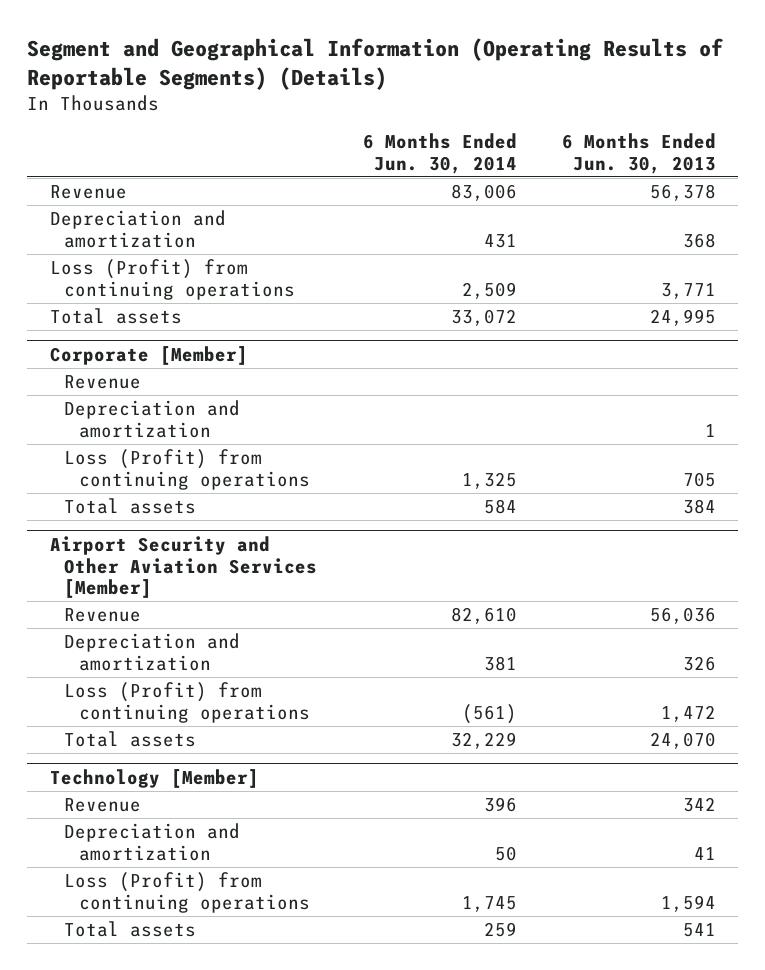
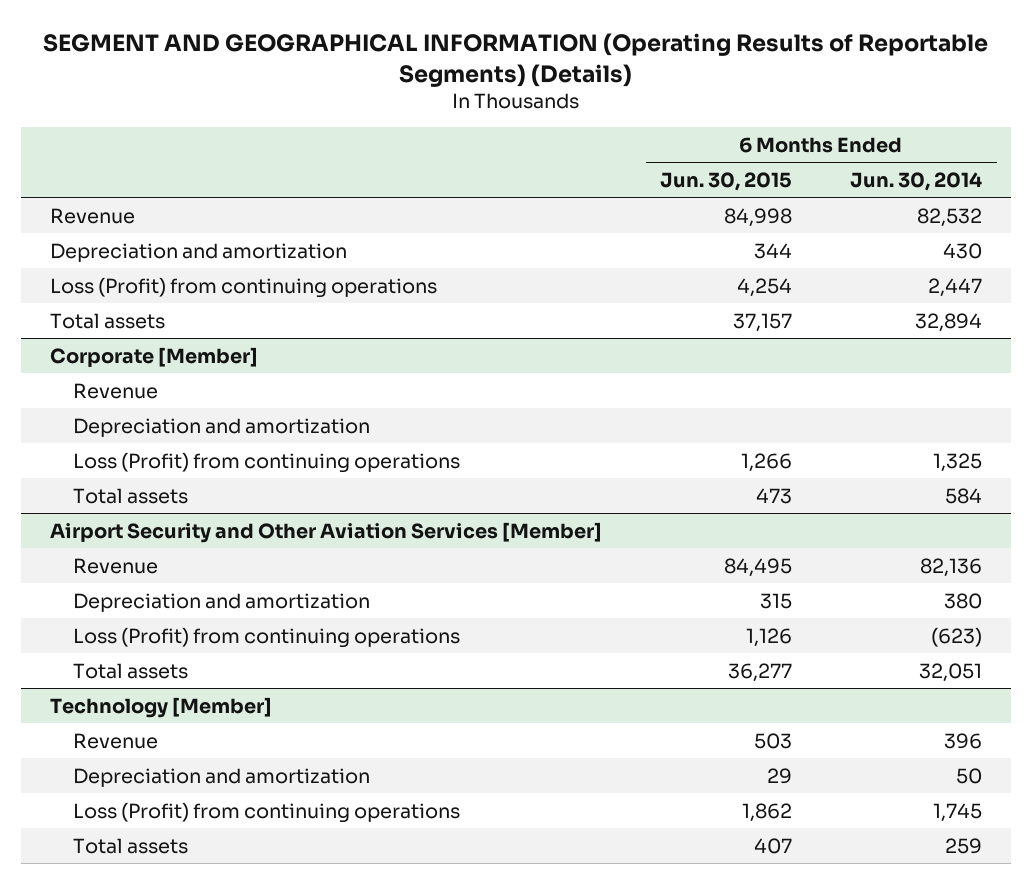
[27,37,724,90] Segment and Geographical Information (Operating Results of Reportable Segments) (Details) -> [43,33,989,87] SEGMENT AND GEOGRAPHICAL INFORMATION (Operating Results of Reportable Segments) (Details)
[561,132,716,174] 6 Months Ended Jun. 30, 2013 -> none
none -> [660,171,793,191] Jun. 30, 2015
[450,183,517,201] 83,006 -> [917,207,983,227] 82,532
[483,233,517,248] 431 -> [943,242,983,259] 430
[461,281,517,299] 2,509 -> [928,277,983,297] 2,447
[450,308,517,326] 33,072 -> [915,312,983,332] 32,894
[450,606,517,624] 82,610 -> [920,557,983,577] 82,136
[483,655,517,671] 381 -> [944,592,983,609] 380
[461,703,517,724] (561) -> [931,626,983,647] (623)
[450,731,517,749] 32,229 -> [919,662,983,682] 32,051

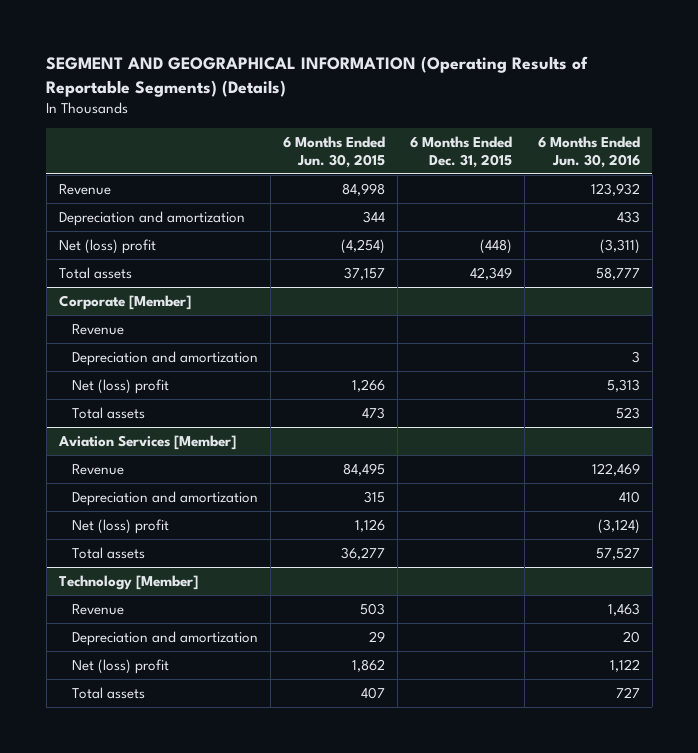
[850,171,983,191] Jun. 30, 2014 -> none
none -> [410,135,513,169] 6 Months Ended Dec. 31, 2015
none -> [537,135,640,169] 6 Months Ended Jun. 30, 2016
[50,276,438,298] Loss (Profit) from continuing operations -> none
none -> [58,238,156,254] Net (loss) profit
[72,451,460,473] Loss (Profit) from continuing operations -> [71,378,169,394] Net (loss) profit
[50,521,603,543] Airport Security and Other Aviation Services [Member] -> [57,434,236,450] Aviation Services [Member]
[72,626,460,648] Loss (Profit) from continuing operations -> [71,518,169,534] Net (loss) profit
[72,801,460,823] Loss (Profit) from continuing operations -> [71,658,169,674] Net (loss) profit

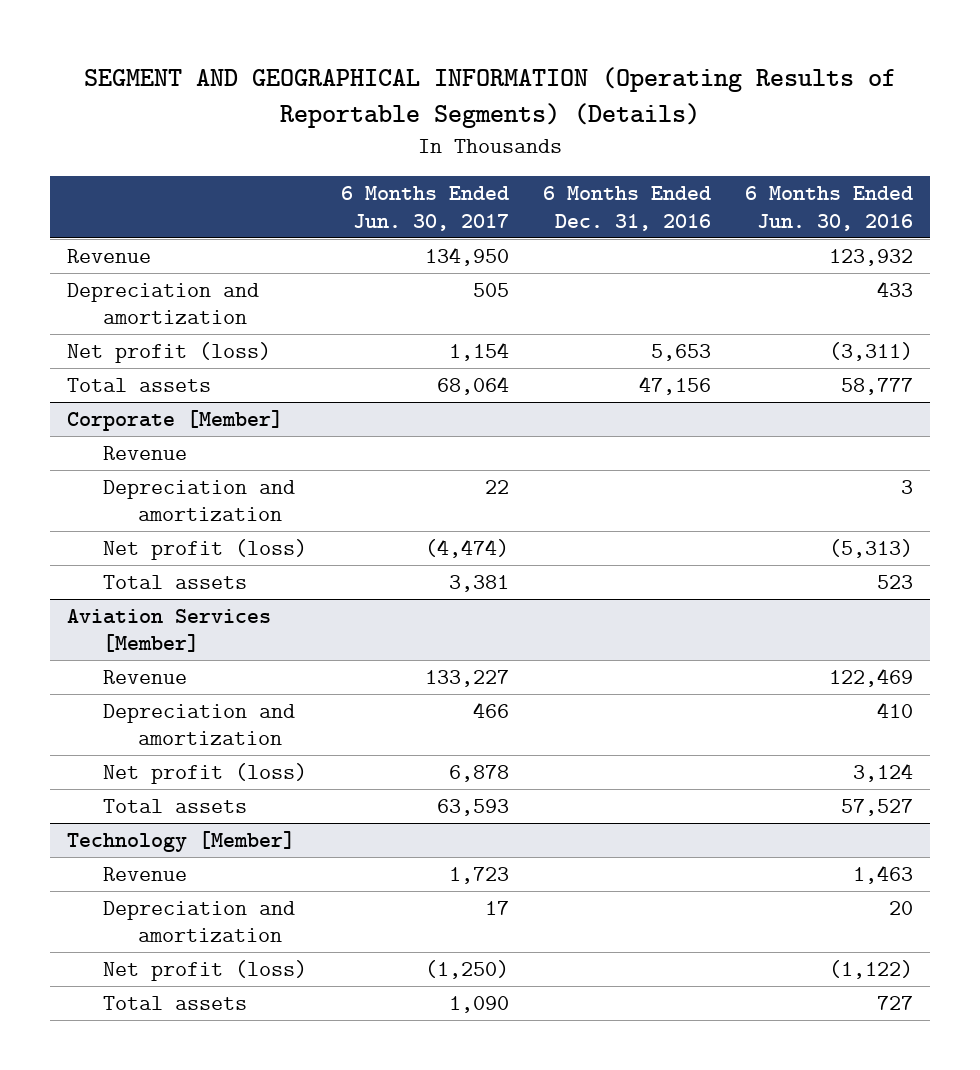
[283,135,386,169] 6 Months Ended Jun. 30, 2015 -> none
[410,135,513,169] 6 Months Ended Dec. 31, 2015 -> none
none -> [340,186,509,231] 6 Months Ended Jun. 30, 2017
none -> [542,186,711,231] 6 Months Ended Dec. 31, 2016
[58,238,156,254] Net (loss) profit -> [67,341,272,363] Net profit (loss)
[71,378,169,394] Net (loss) profit -> [102,538,307,560] Net profit (loss)
[606,378,640,392] 5,313 -> [828,538,913,558] (5,313)
[71,518,169,534] Net (loss) profit -> [102,762,307,784] Net profit (loss)
[597,518,640,534] (3,124) -> [852,762,913,782] 3,124
[71,658,169,674] Net (loss) profit -> [102,959,307,981] Net profit (loss)
[609,658,640,672] 1,122 -> [828,959,913,979] (1,122)

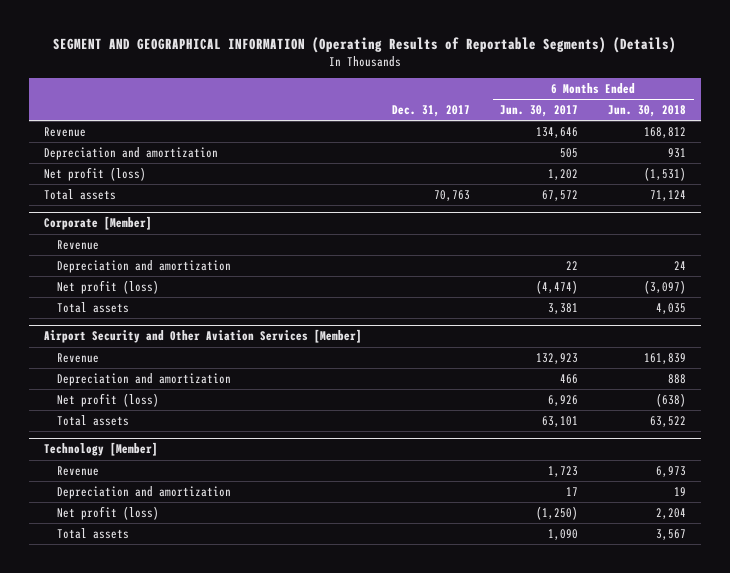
[542,186,711,231] 6 Months Ended Dec. 31, 2016 -> none
[744,186,913,231] 6 Months Ended Jun. 30, 2016 -> none
none -> [392,105,471,118] Dec. 31, 2017
none -> [608,105,687,118] Jun. 30, 2018
[424,246,509,266] 134,950 -> [536,126,579,138] 134,646
[448,341,509,361] 1,154 -> [548,168,579,180] 1,202
[436,375,509,395] 68,064 -> [542,189,579,201] 67,572
[67,608,272,653] Aviation Services [Member] -> [44,329,363,344] Airport Security and Other Aviation Services [Member]
[424,669,509,687] 133,227 -> [536,352,579,364] 132,923
[448,764,509,782] 6,878 -> [548,394,579,406] 6,926
[436,798,509,816] 63,593 -> [542,415,579,427] 63,101

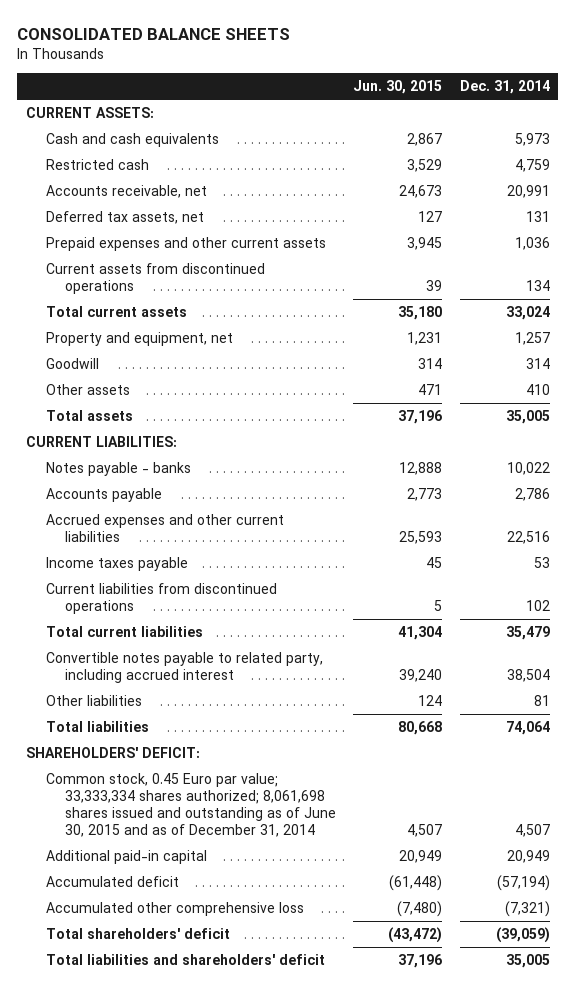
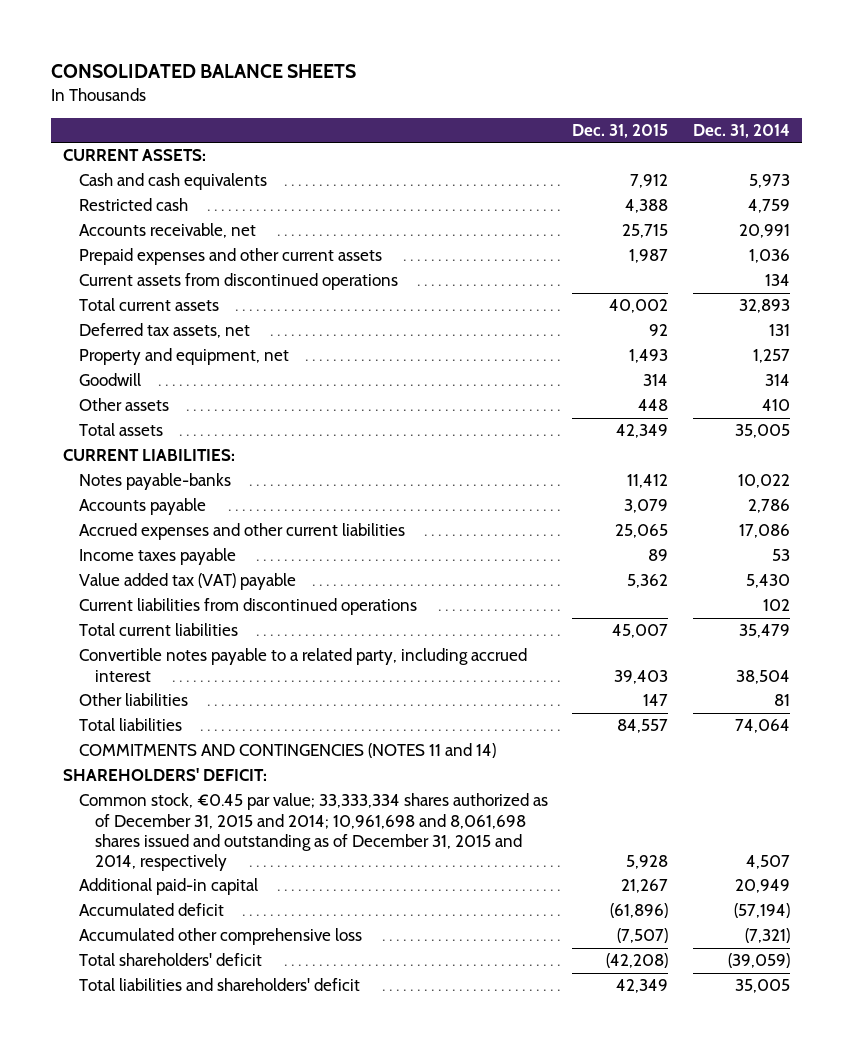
[353,80,443,95] Jun. 30, 2015 -> none
none -> [572,123,669,138] Dec. 31, 2015
[505,306,550,321] 33,024 -> [738,299,790,314] 32,893
[45,211,204,225] Deferred tax assets, net -> [78,323,250,339] Deferred tax assets, net
[45,462,191,477] Notes payable - banks -> [78,473,231,491] Notes payable-banks
[506,531,550,545] 22,516 -> [738,524,790,539] 17,086
none -> [78,573,296,591] Value added tax (VAT) payable
[45,652,323,684] Convertible notes payable to related party, including accrued interest -> [78,648,527,682] Convertible notes payable to a related party, including accrued interest
none -> [78,743,496,759] COMMITMENTS AND CONTINGENCIES (NOTES 11 and 14)
[45,773,336,837] Common stock, 0.45 Euro par value; 33,333,334 shares authorized; 8,061,698 shares issued and outstanding as of June 30, 2015 and as of December 31, 2014 -> [78,793,548,871] Common stock, €0.45 par value; 33,333,334 shares authorized as of December 31, 2015 and 2014; 10,961,698 and 8,061,698 shares issued and outstanding as of December 31, 2015 and 2014, respectively

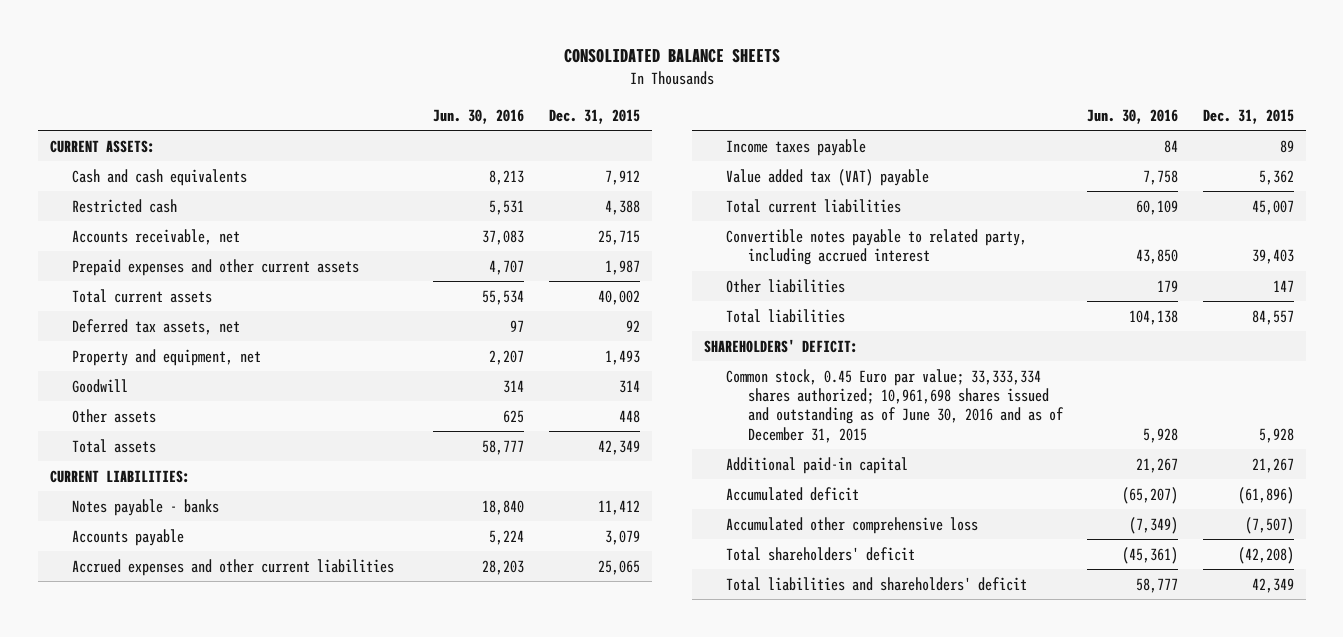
[692,123,790,138] Dec. 31, 2014 -> none
none -> [433,108,525,124] Jun. 30, 2016
[78,273,398,291] Current assets from discontinued operations -> none
[78,473,231,491] Notes payable-banks -> [71,498,219,516] Notes payable - banks
[78,598,417,616] Current liabilities from discontinued operations -> none
[78,648,527,682] Convertible notes payable to a related party, including accrued interest -> [725,228,1027,266] Convertible notes payable to related party, including accrued interest
[78,743,496,759] COMMITMENTS AND CONTINGENCIES (NOTES 11 and 14) -> none
[78,793,548,871] Common stock, €0.45 par value; 33,333,334 shares authorized as of December 31, 2015 and 2014; 10,961,698 and 8,061,698 shares issued and outstanding as of December 31, 2015 and 2014, respectively -> [725,368,1064,443] Common stock, 0.45 Euro par value; 33,333,334 shares authorized; 10,961,698 shares issued and outstanding as of June 30, 2016 and as of December 31, 2015

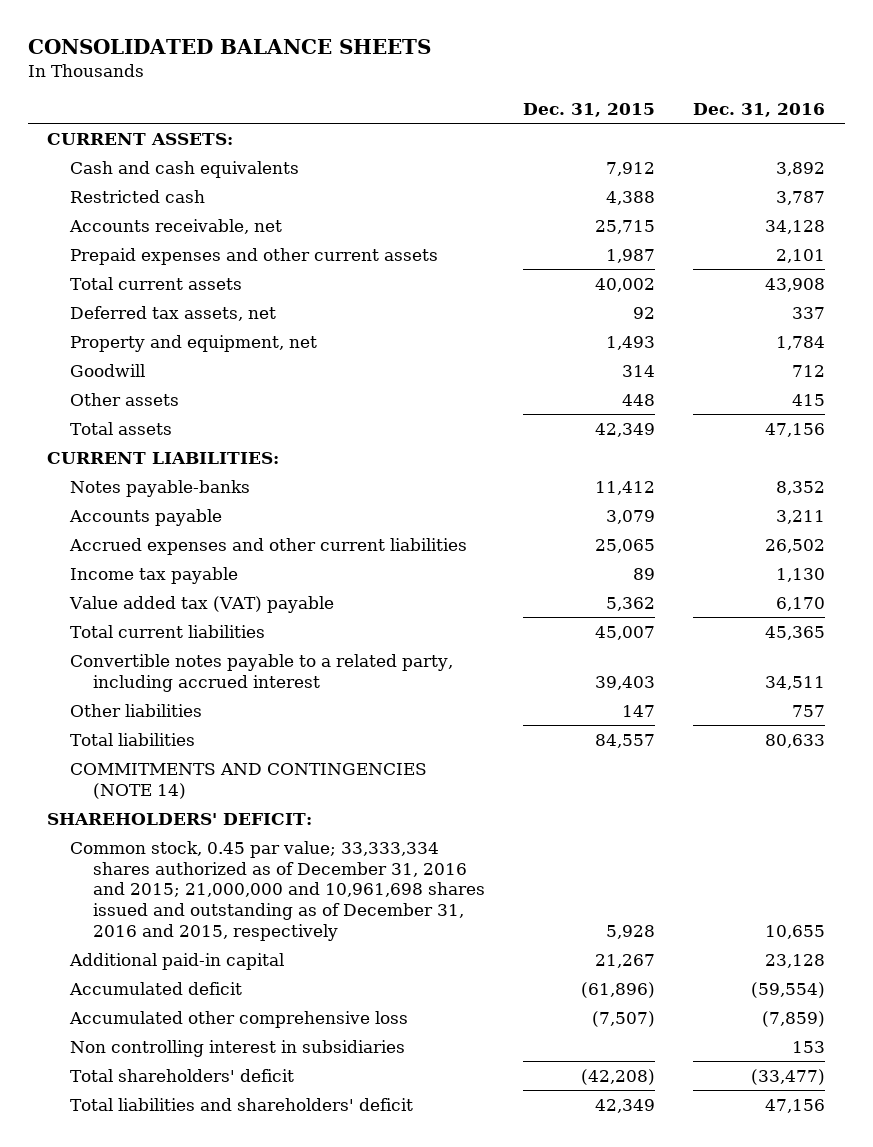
[433,108,525,124] Jun. 30, 2016 -> none
none -> [693,102,826,117] Dec. 31, 2016
[71,498,219,516] Notes payable - banks -> [69,479,250,497] Notes payable-banks
[725,138,866,156] Income taxes payable -> [69,566,238,584] Income tax payable
[725,228,1027,266] Convertible notes payable to related party, including accrued interest -> [69,653,453,692] Convertible notes payable to a related party, including accrued interest
none -> [69,762,427,799] COMMITMENTS AND CONTINGENCIES (NOTE 14)
[725,368,1064,443] Common stock, 0.45 Euro par value; 33,333,334 shares authorized; 10,961,698 shares issued and outstanding as of June 30, 2016 and as of December 31, 2015 -> [69,840,485,941] Common stock, 0.45 par value; 33,333,334 shares authorized as of December 31, 2016 and 2015; 21,000,000 and 10,961,698 shares issued and outstanding as of December 31, 2016 and 2015, respectively
none -> [69,1039,405,1057] Non controlling interest in subsidiaries

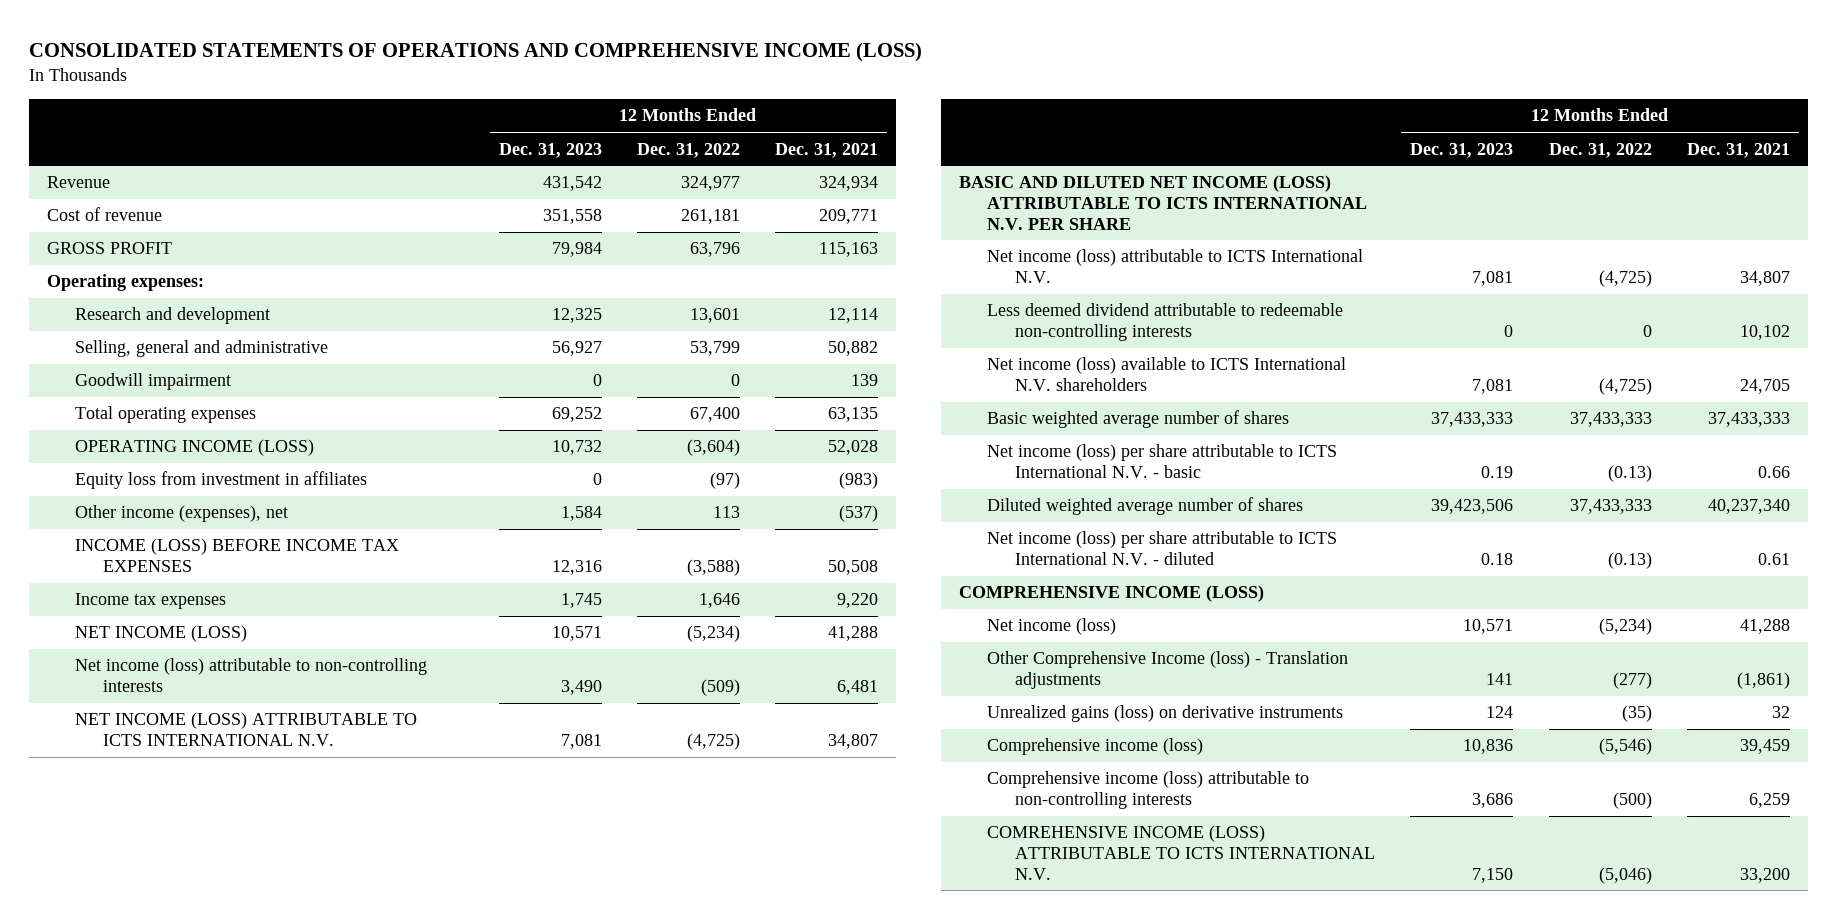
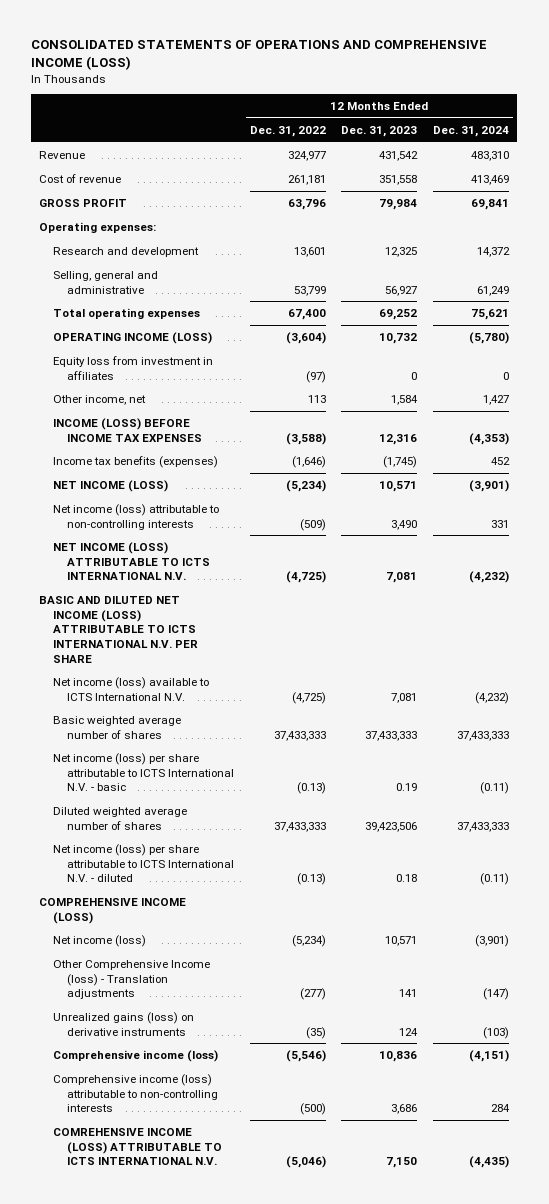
[775,142,879,158] Dec. 31, 2021 -> none
none -> [433,125,510,137] Dec. 31, 2024
[75,373,232,391] Goodwill impairment -> none
[75,505,289,523] Other income (expenses), net -> [53,394,147,405] Other income, net
[75,593,227,610] Income tax expenses -> [53,455,219,468] Income tax benefits (expenses)
[560,593,602,609] 1,745 -> [383,455,418,468] (1,745)
[698,593,740,609] 1,646 -> [291,455,326,468] (1,646)
[986,303,1343,341] Less deemed dividend attributable to redeemable non-controlling interests -> none
[986,357,1346,391] Net income (loss) available to ICTS International N.V. shareholders -> none
[986,249,1363,283] Net income (loss) attributable to ICTS International N.V. -> [53,676,210,701] Net income (loss) available to ICTS International N.V.

